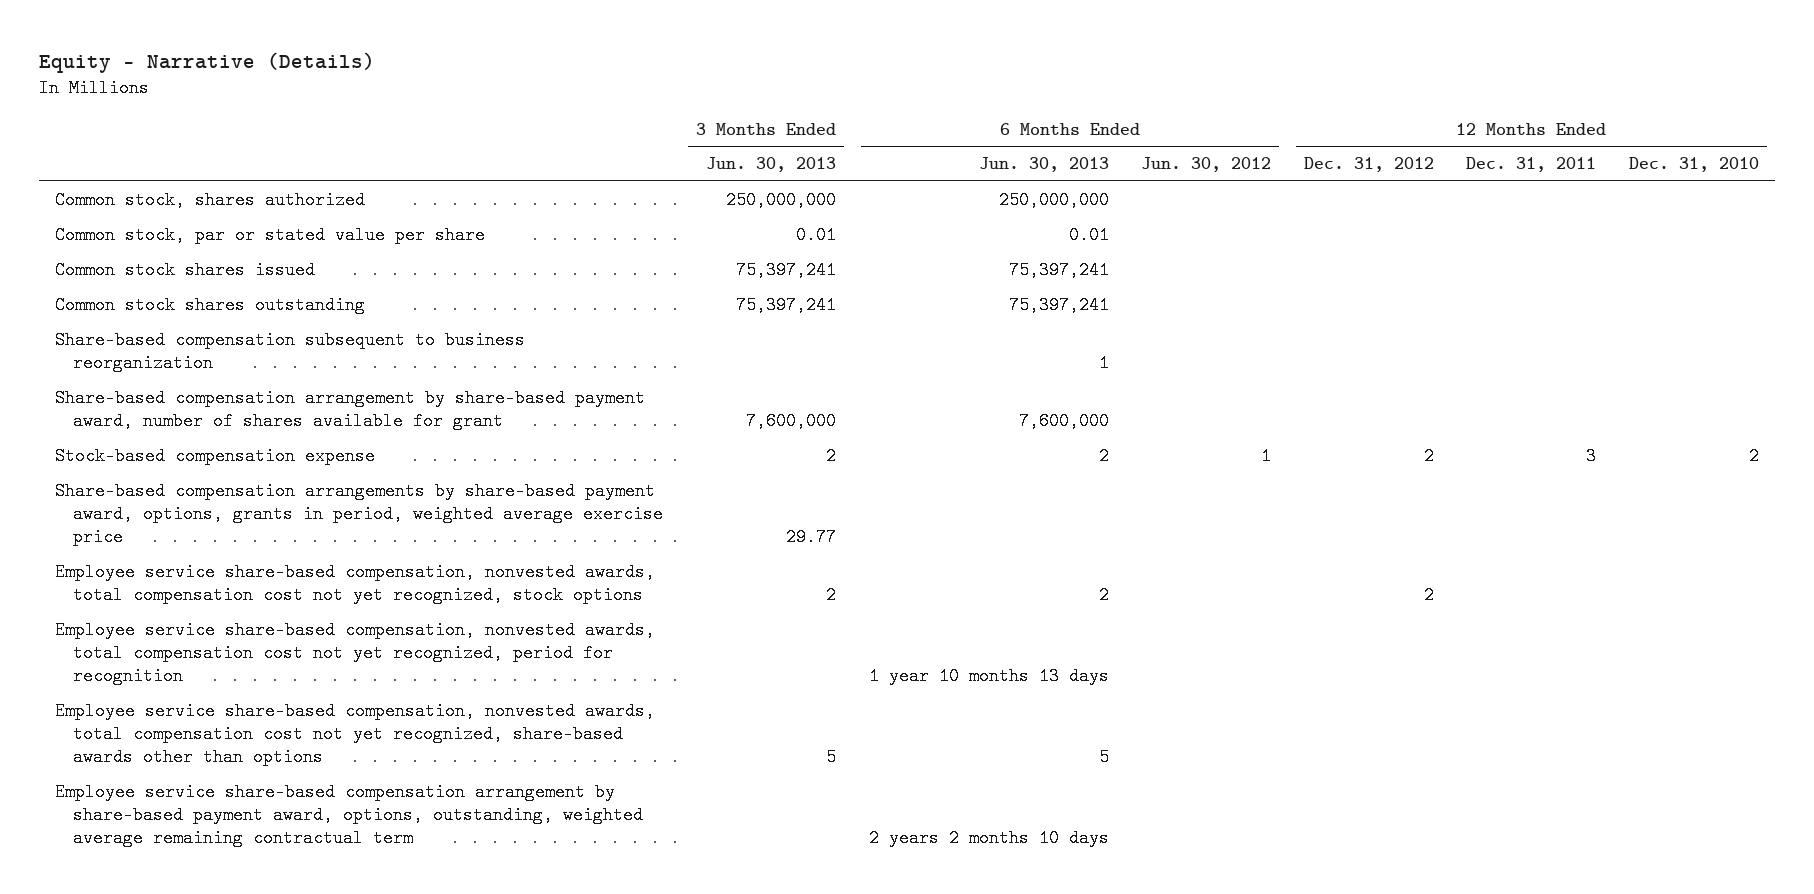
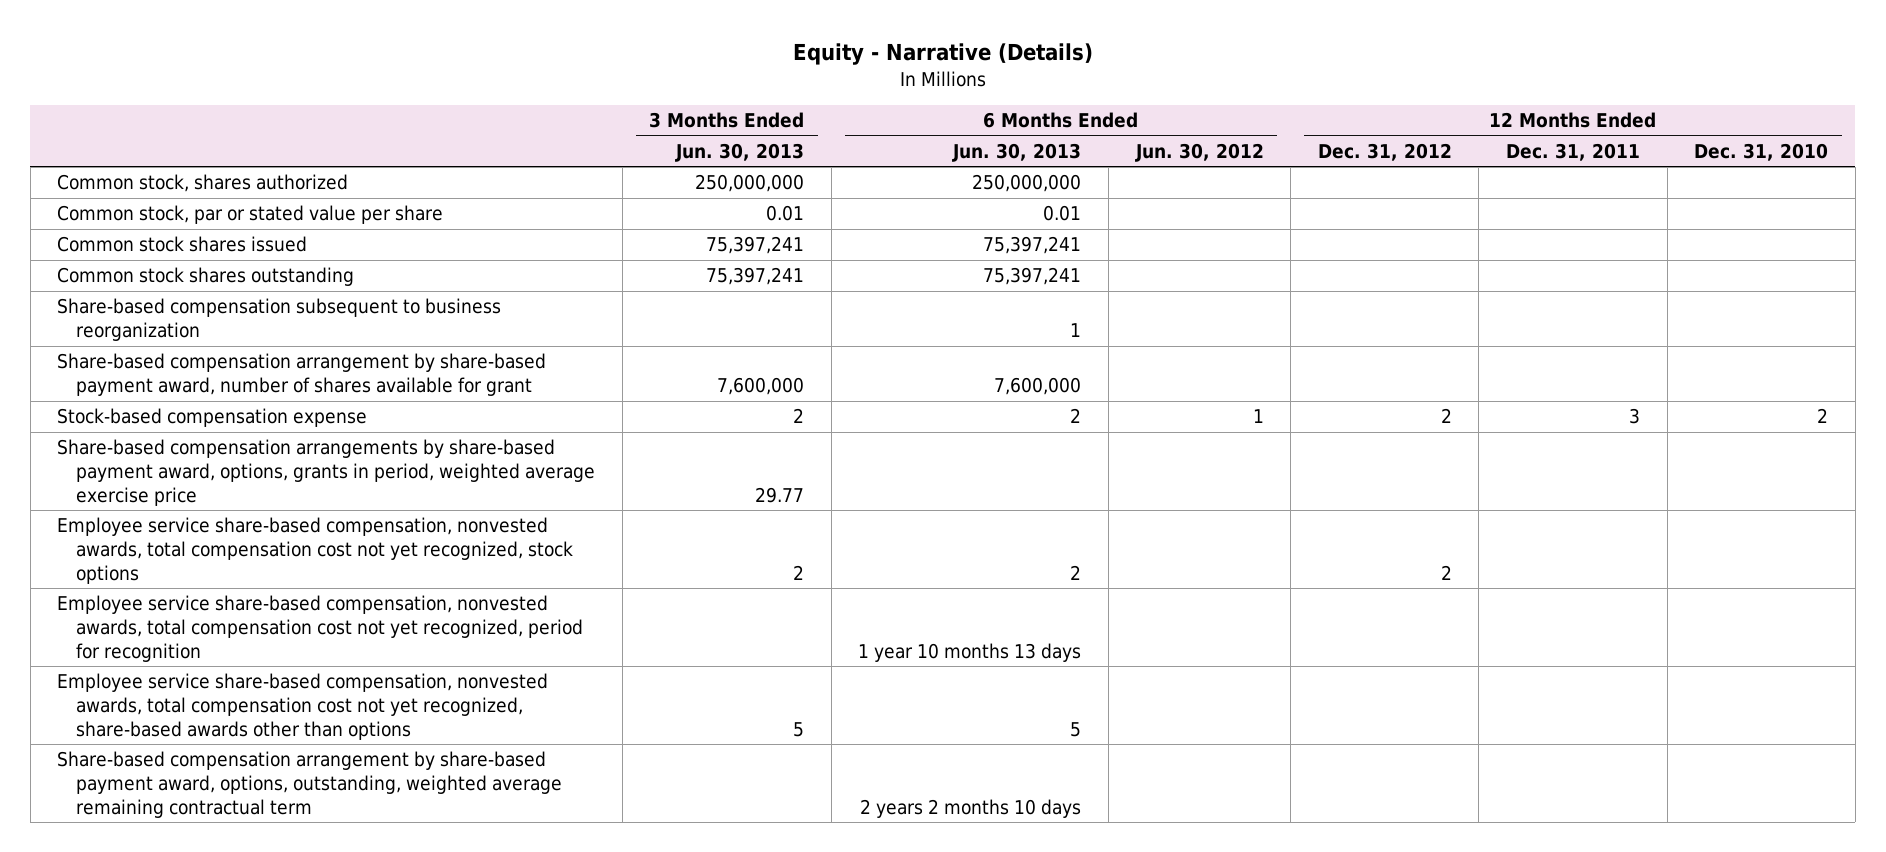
[55,782,644,848] Employee service share-based compensation arrangement by share-based payment award, options, outstanding, weighted average remaining contractual term -> [57,751,563,818] Share-based compensation arrangement by share-based payment award, options, outstanding, weighted average remaining contractual term

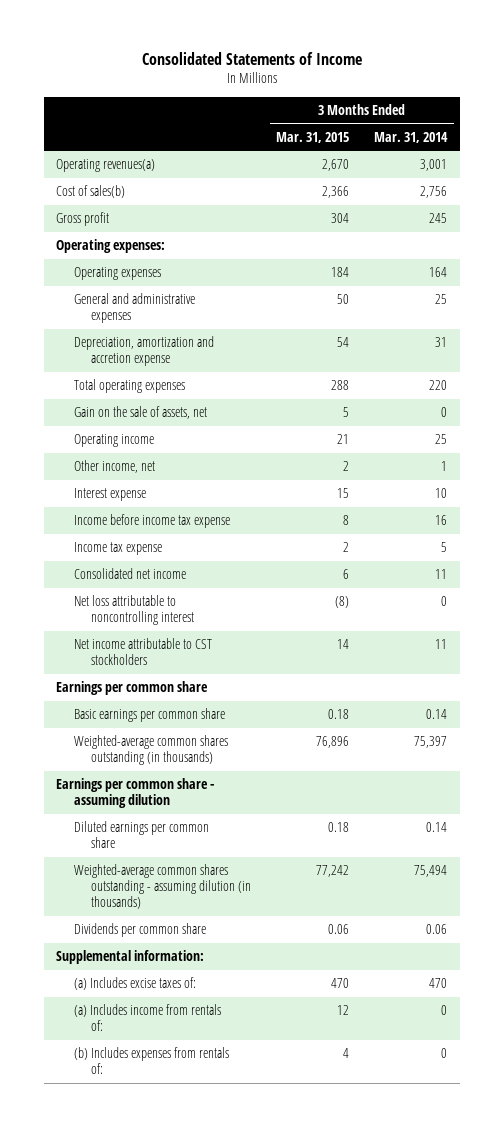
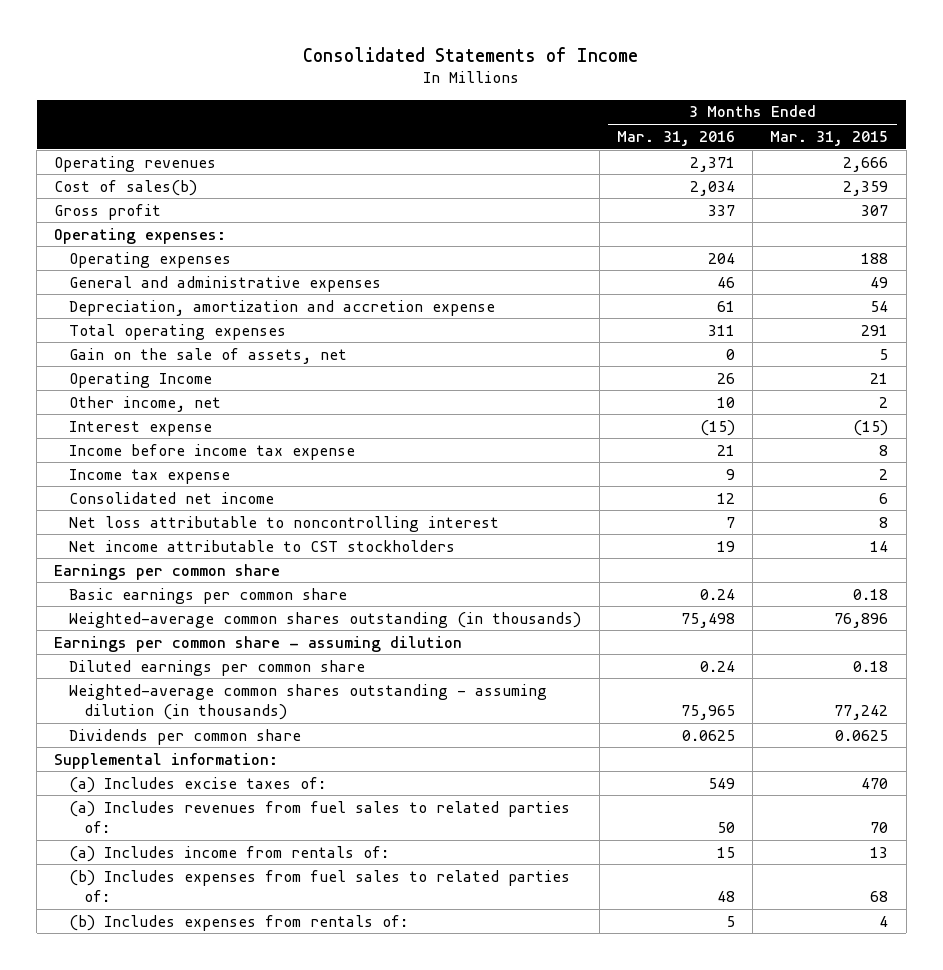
[374,131,449,143] Mar. 31, 2014 -> none
none -> [616,130,735,146] Mar. 31, 2016
[56,159,156,173] Operating revenues(a) -> [54,155,217,172] Operating revenues
[322,159,350,172] 2,670 -> [843,156,889,172] 2,666
[322,186,350,199] 2,366 -> [843,180,889,196] 2,359
[331,213,350,224] 304 -> [861,204,889,216] 307
[331,267,350,278] 184 -> [861,252,889,264] 188
[337,294,350,305] 50 -> [870,276,889,288] 49
[331,380,350,391] 288 -> [861,324,889,336] 291
[73,434,154,448] Operating income -> [69,371,213,388] Operating Income
[337,488,350,499] 15 -> [853,419,889,436] (15)
[335,596,350,609] (8) -> [879,516,889,528] 8
[328,924,350,935] 0.06 -> [835,729,889,741] 0.0625
none -> [69,800,571,834] (a) Includes revenues from fuel sales to related parties of:
[337,1005,350,1016] 12 -> [870,846,889,858] 13
none -> [69,869,571,903] (b) Includes expenses from fuel sales to related parties of:

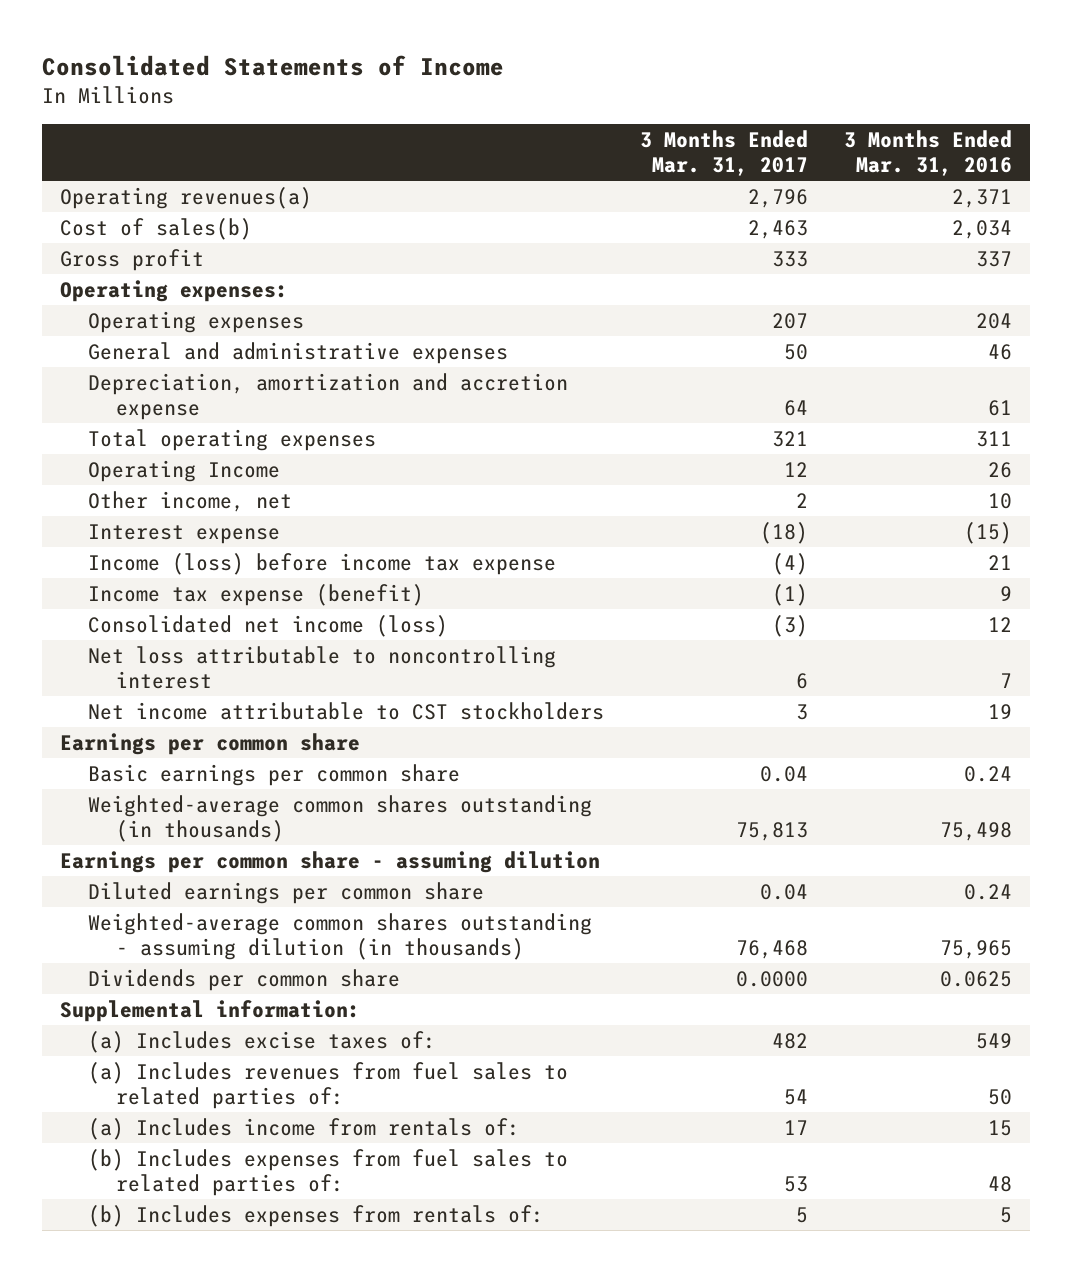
[770,130,889,146] Mar. 31, 2015 -> none
none -> [639,129,808,176] 3 Months Ended Mar. 31, 2017
[54,155,217,172] Operating revenues -> [60,187,313,210] Operating revenues(a)
[69,347,348,364] Gain on the sale of assets, net -> none
[69,443,356,460] Income before income tax expense -> [88,553,557,576] Income (loss) before income tax expense
[69,468,231,484] Income tax expense -> [88,584,425,607] Income tax expense (benefit)
[69,491,275,504] Consolidated net income -> [88,615,449,638] Consolidated net income (loss)

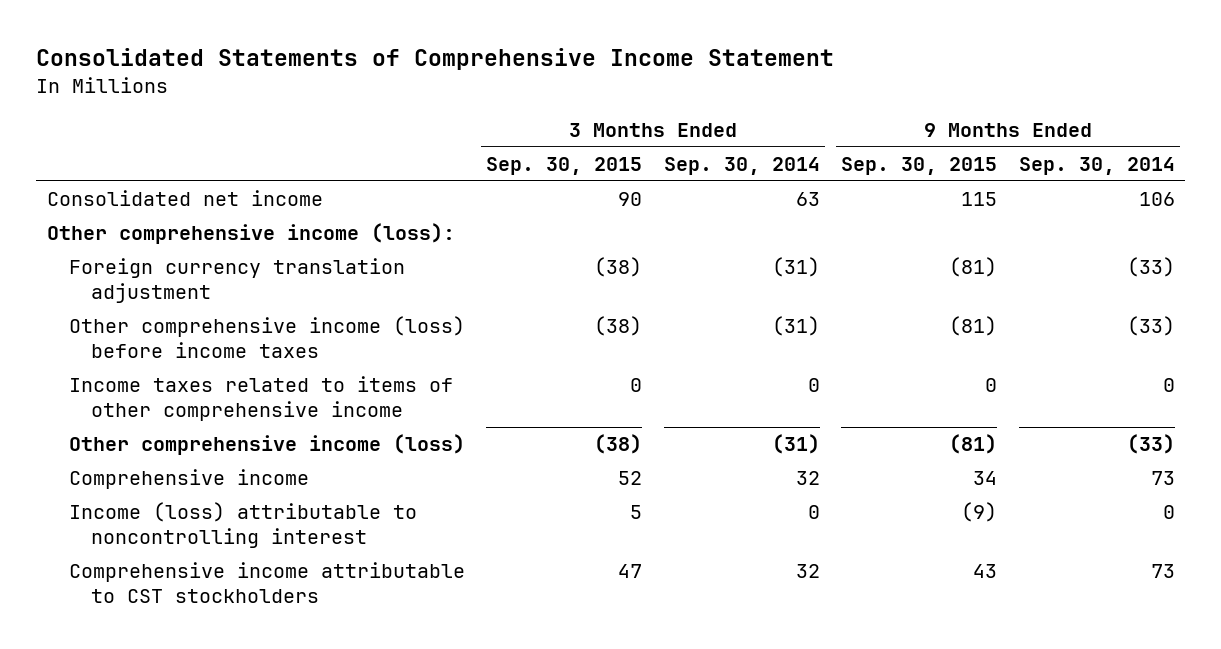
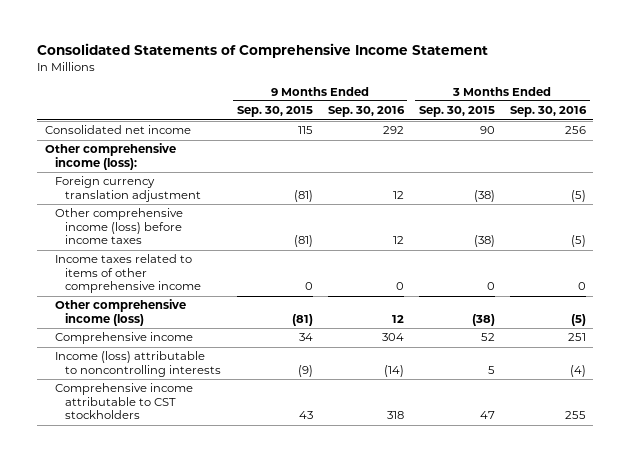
[663,156,820,175] Sep. 30, 2014 -> none
[1018,156,1175,175] Sep. 30, 2014 -> none
none -> [327,106,405,118] Sep. 30, 2016
none -> [509,106,587,118] Sep. 30, 2016
[68,502,417,549] Income (loss) attributable to noncontrolling interest -> [55,351,222,377] Income (loss) attributable to noncontrolling interests

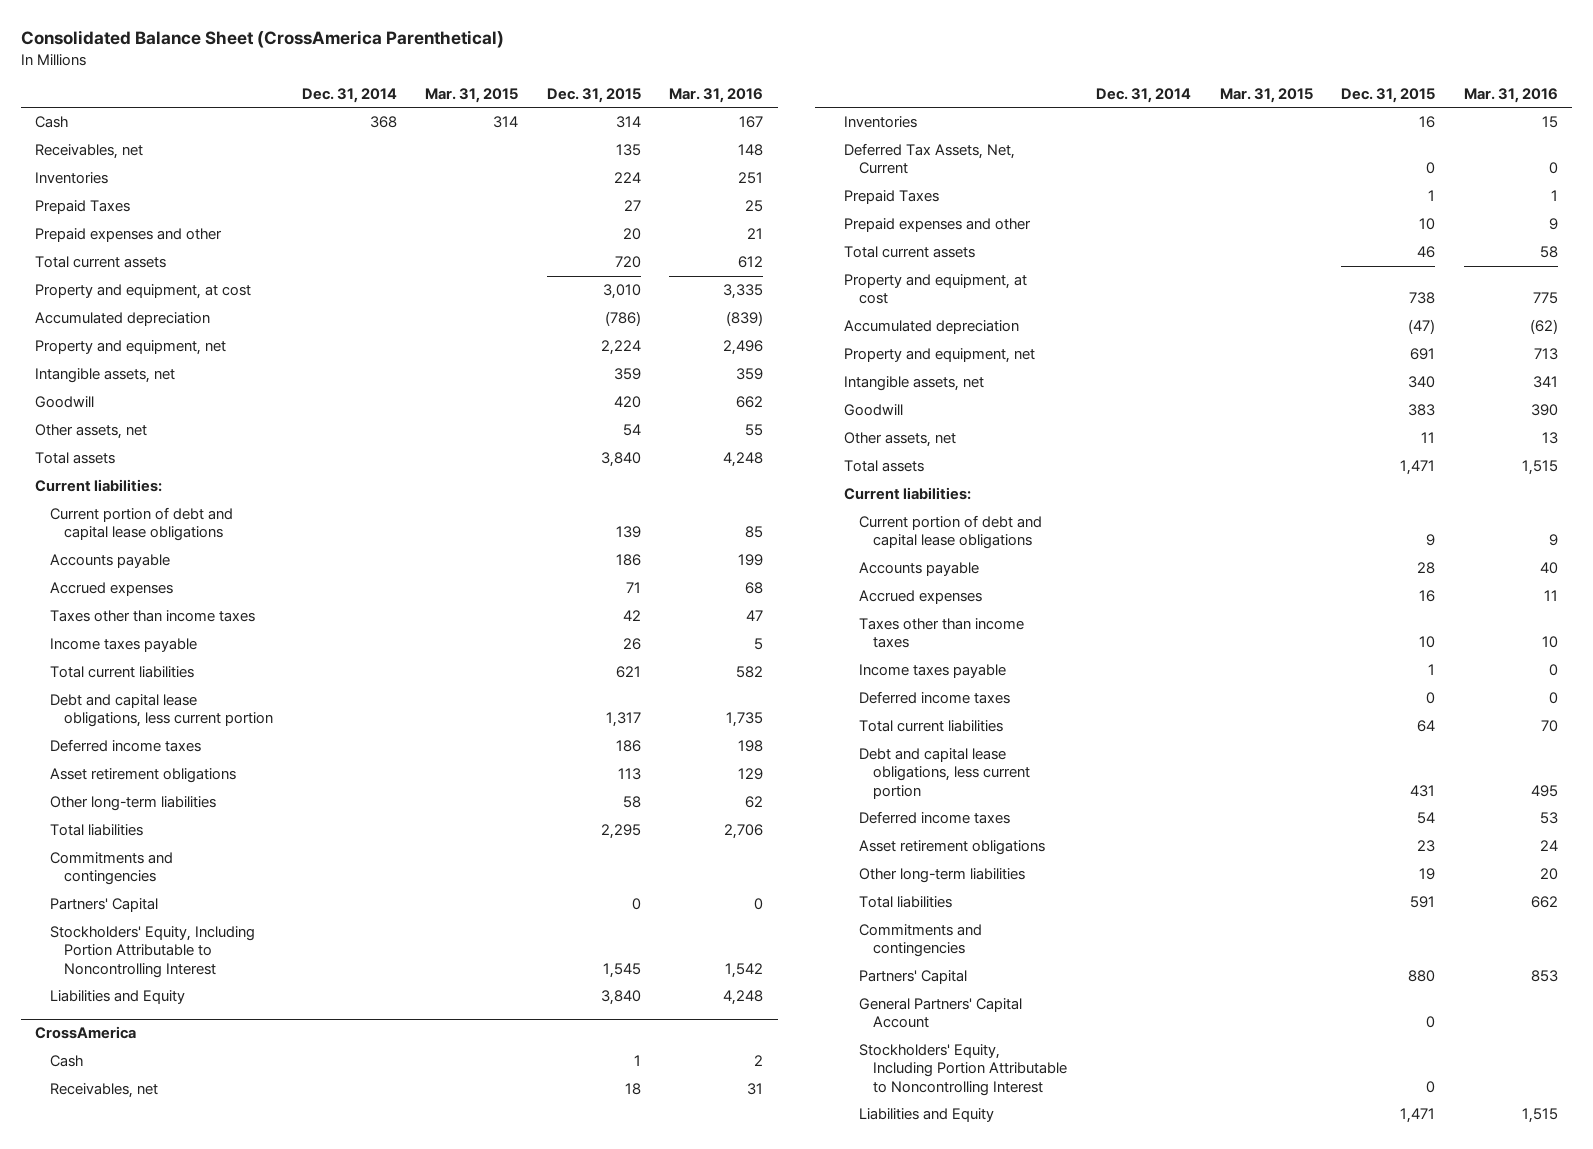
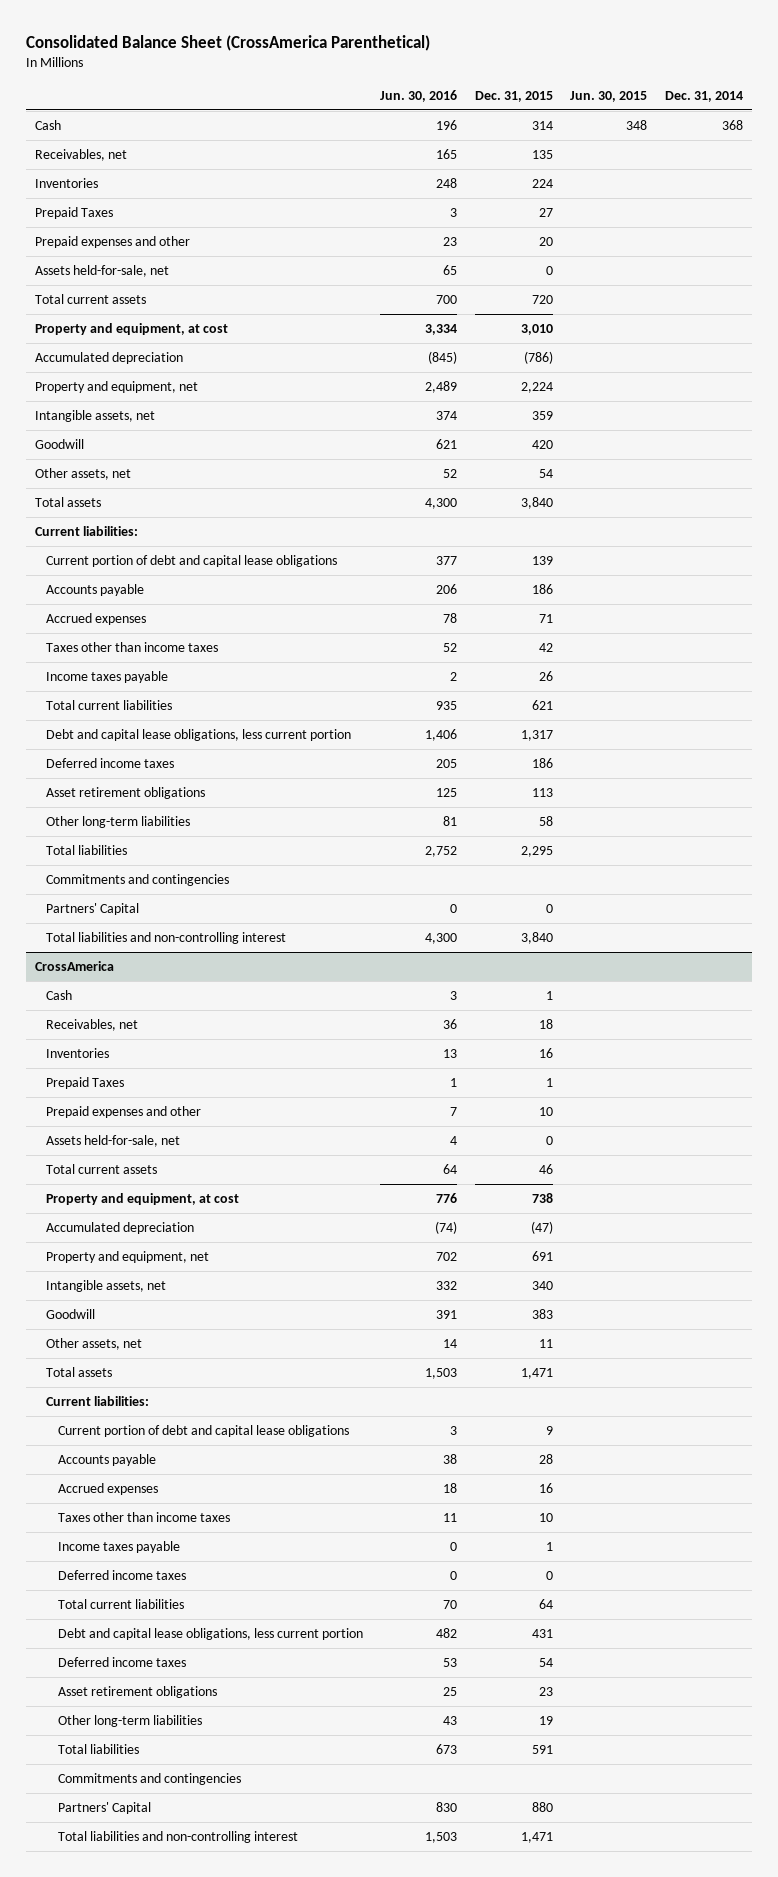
[425,87,519,103] Mar. 31, 2015 -> none
[669,87,764,103] Mar. 31, 2016 -> none
none -> [380,89,458,102] Jun. 30, 2016
none -> [570,90,648,102] Jun. 30, 2015
none -> [34,264,169,277] Assets held-for-sale, net
[49,926,255,978] Stockholders' Equity, Including Portion Attributable to Noncontrolling Interest -> none
[49,990,185,1005] Liabilities and Equity -> [46,931,287,944] Total liabilities and non-controlling interest
[843,143,1015,175] Deferred Tax Assets, Net, Current -> none
none -> [46,1134,181,1147] Assets held-for-sale, net
[858,998,1022,1029] General Partners' Capital Account -> none
[858,1044,1068,1096] Stockholders' Equity, Including Portion Attributable to Noncontrolling Interest -> none
[858,1108,994,1123] Liabilities and Equity -> [57,1830,298,1843] Total liabilities and non-controlling interest

